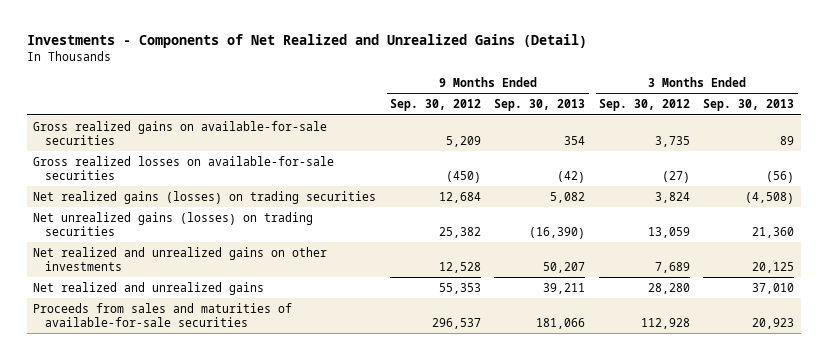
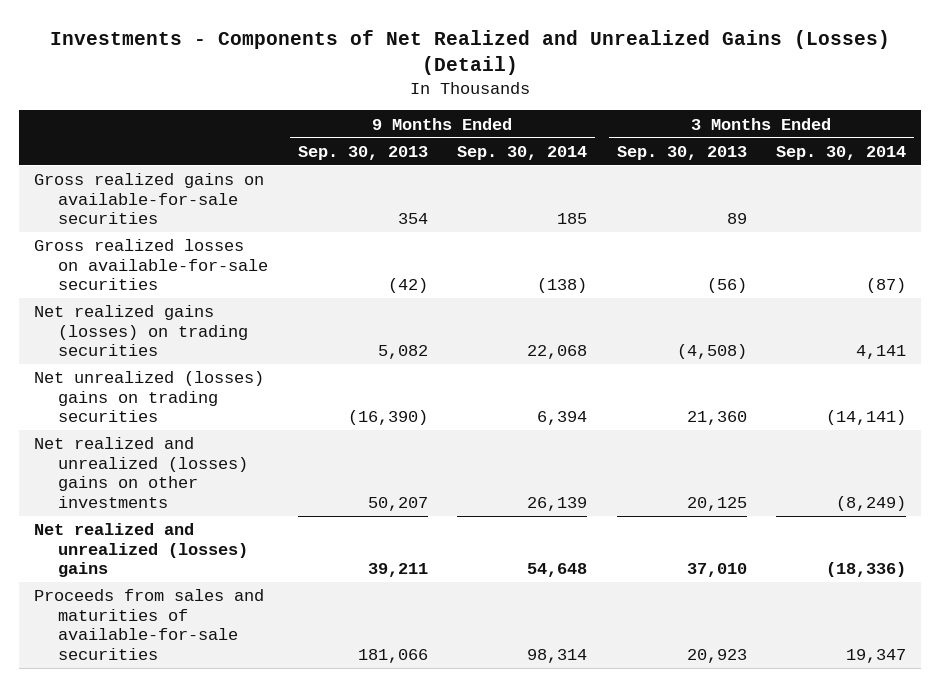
[26,33,587,48] Investments - Components of Net Realized and Unrealized Gains (Detail) -> [49,29,890,76] Investments - Components of Net Realized and Unrealized Gains (Losses) (Detail)
[389,99,481,112] Sep. 30, 2012 -> none
[598,99,690,112] Sep. 30, 2012 -> none
none -> [457,145,588,160] Sep. 30, 2014
none -> [776,145,907,160] Sep. 30, 2014
[33,211,314,236] Net unrealized gains (losses) on trading securities -> [33,371,264,423] Net unrealized (losses) gains on trading securities
[33,246,328,271] Net realized and unrealized gains on other investments -> [33,437,249,508] Net realized and unrealized (losses) gains on other investments
[33,281,265,295] Net realized and unrealized gains -> [33,523,249,578] Net realized and unrealized (losses) gains

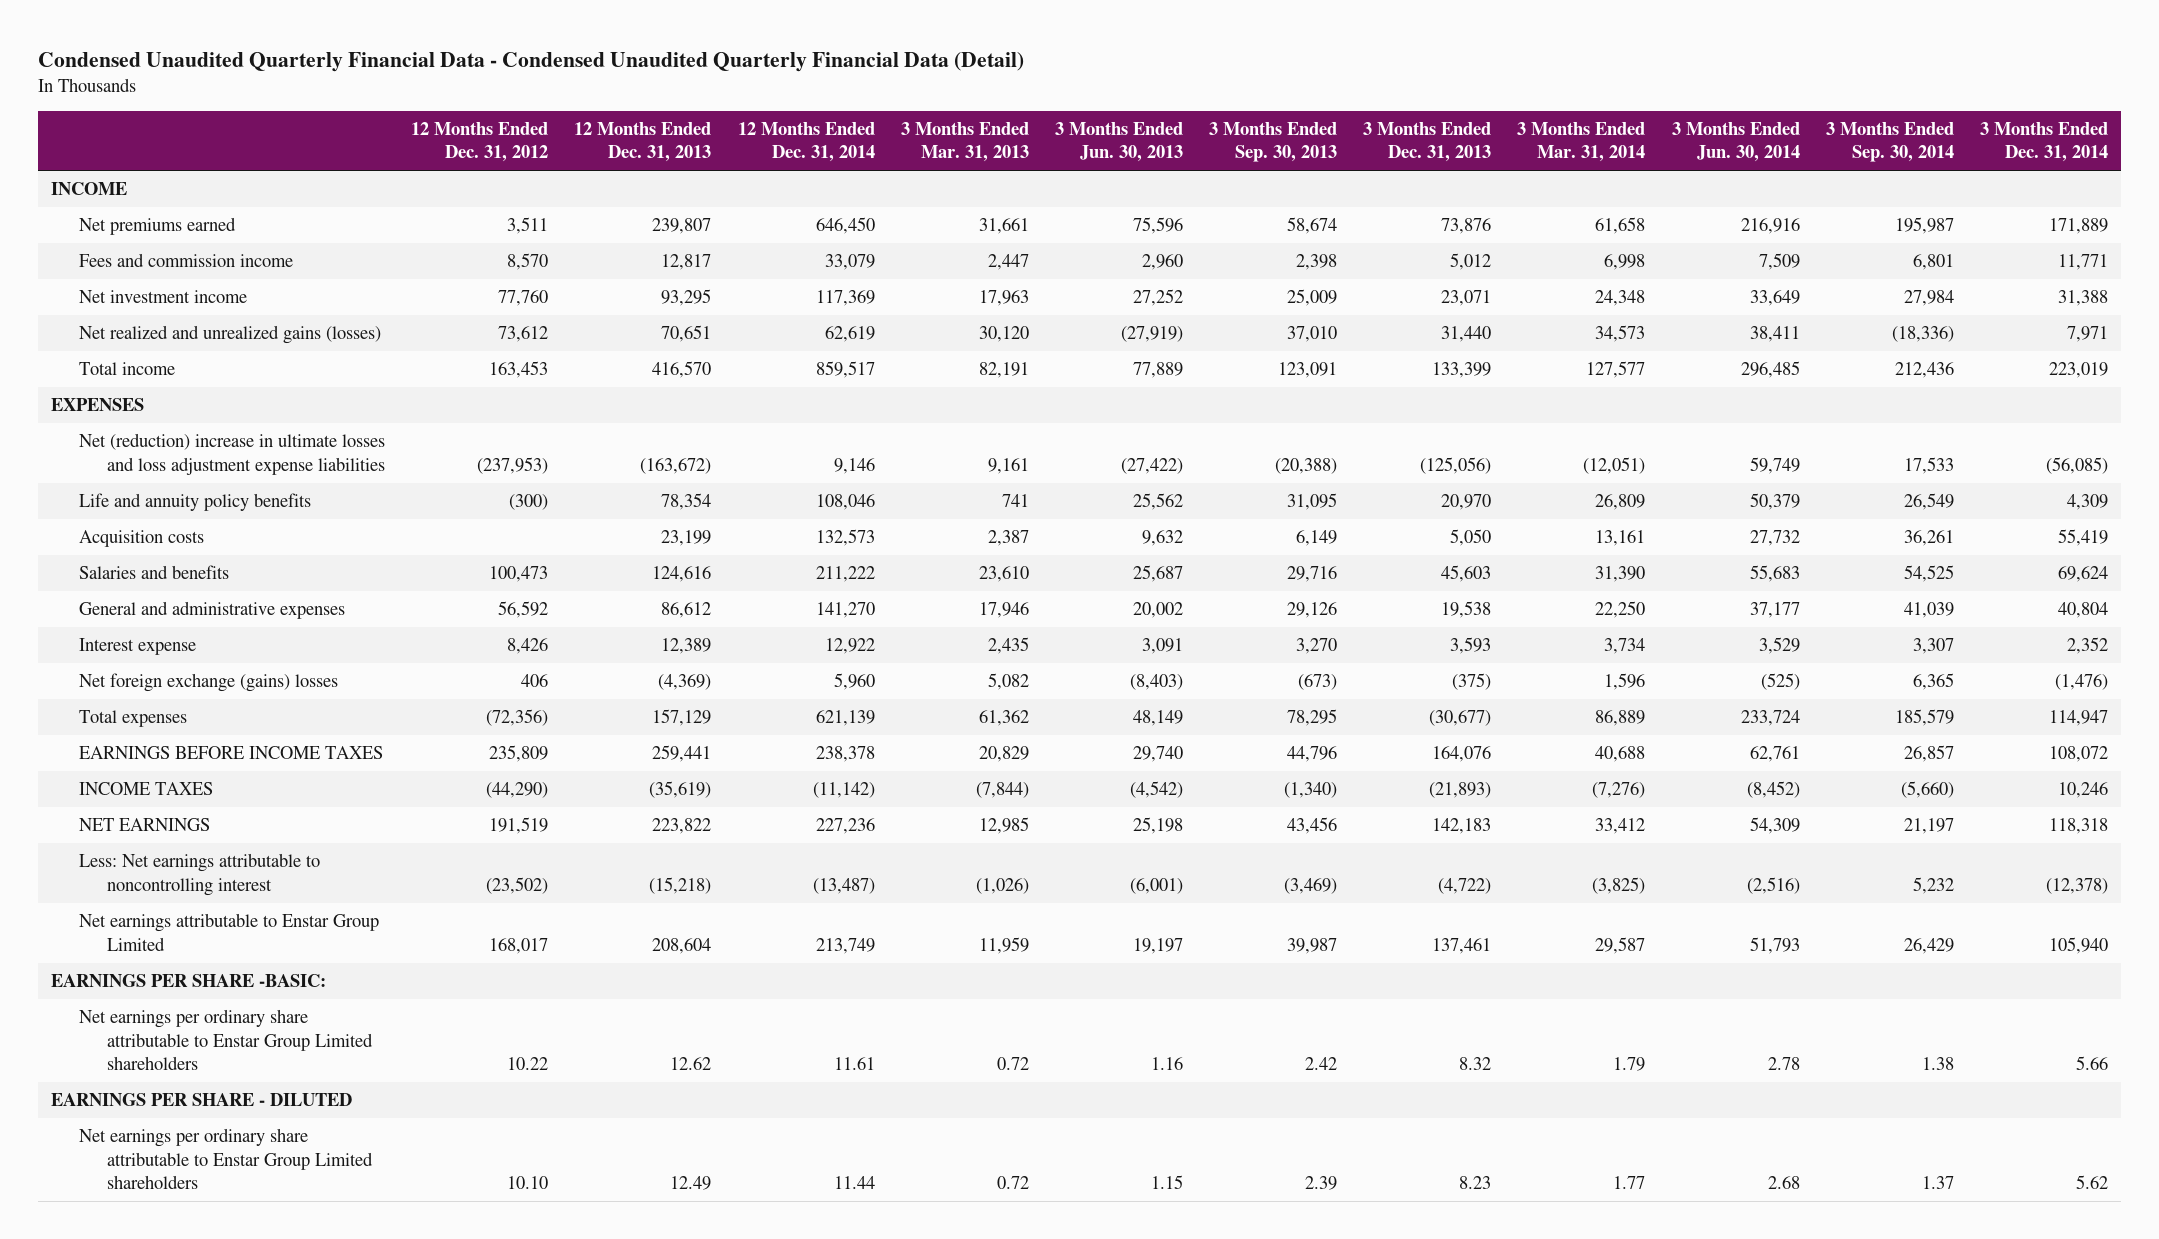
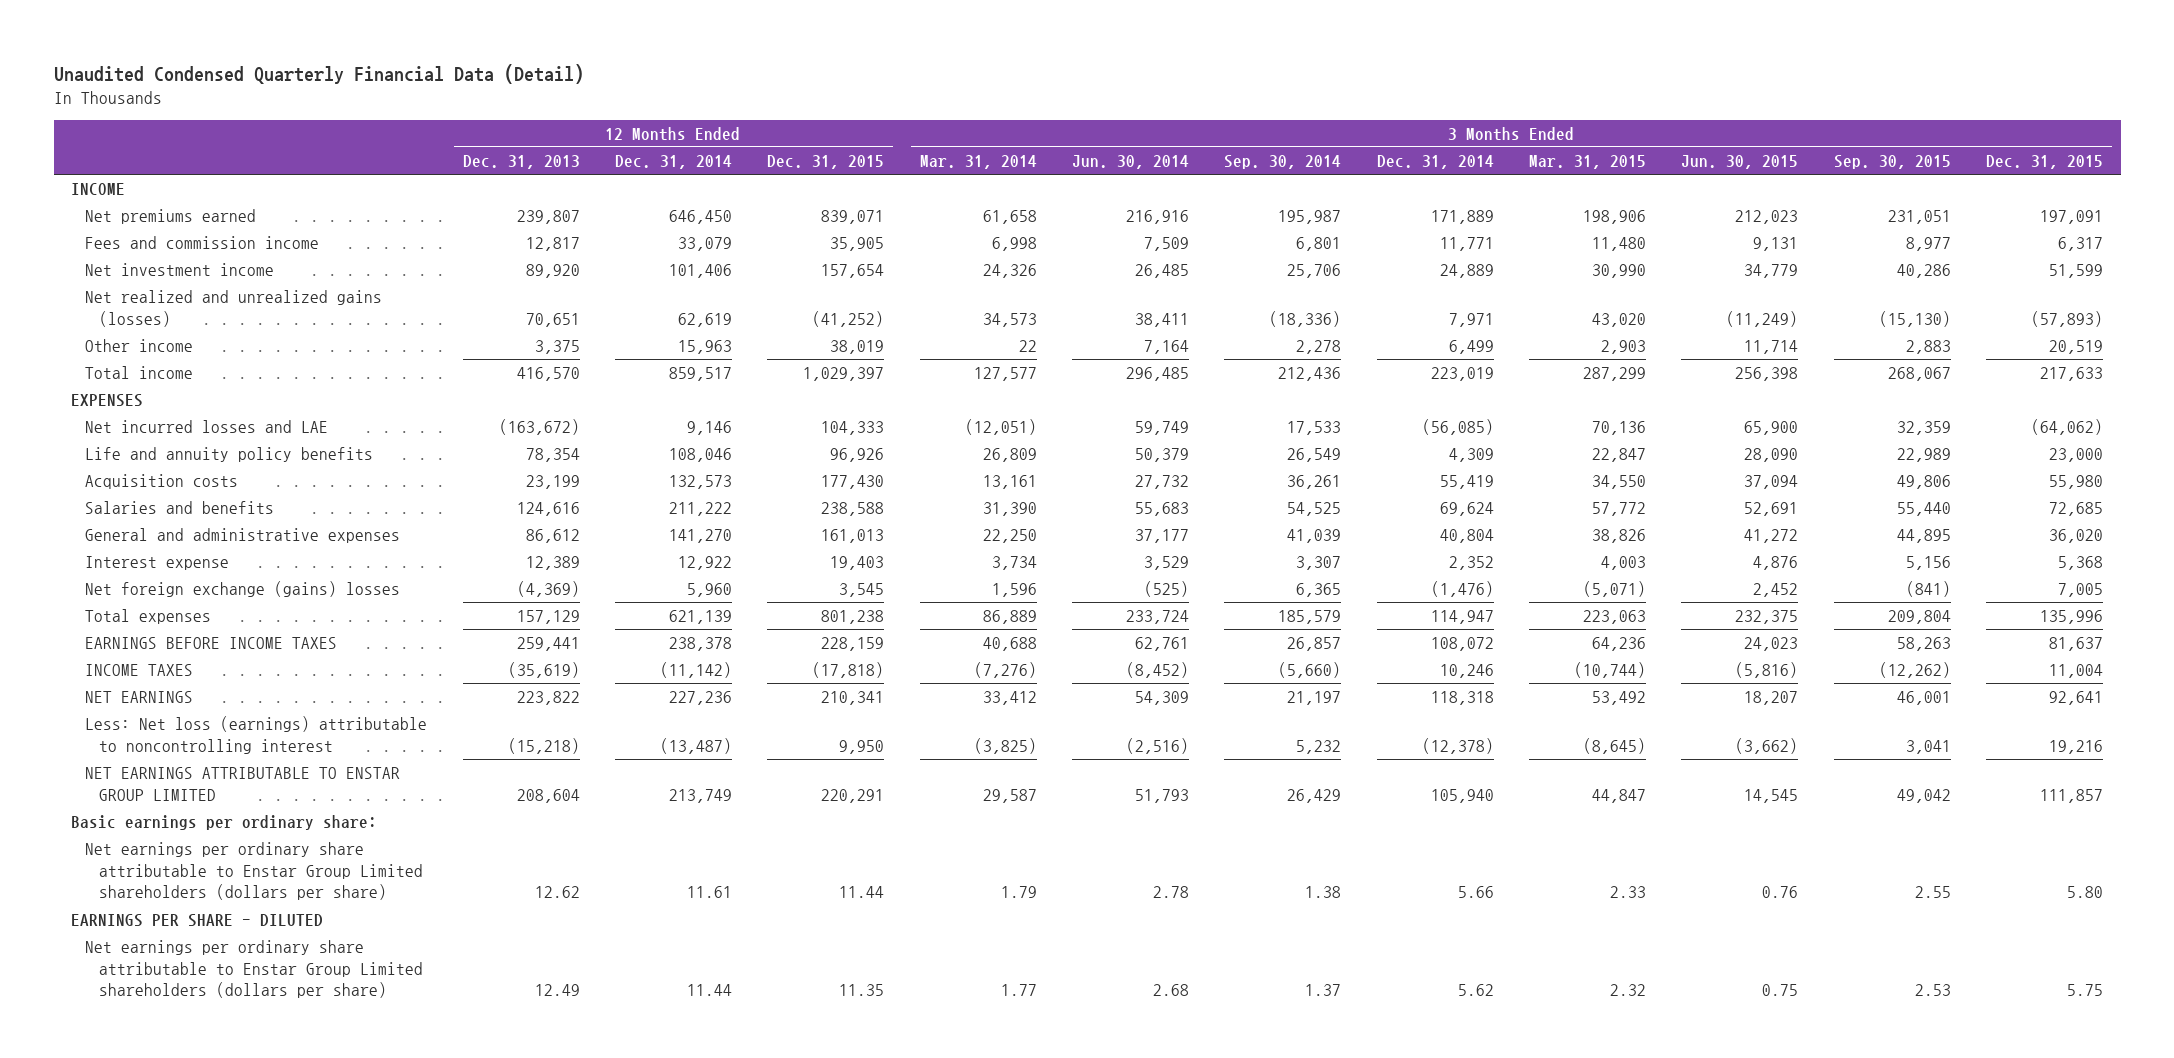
[38,51,1025,72] Condensed Unaudited Quarterly Financial Data - Condensed Unaudited Quarterly Financial Data (Detail) -> [53,63,584,84] Unaudited Condensed Quarterly Financial Data (Detail)
[411,121,549,163] 12 Months Ended Dec. 31, 2012 -> none
[900,121,1029,163] 3 Months Ended Mar. 31, 2013 -> none
[1054,121,1183,163] 3 Months Ended Jun. 30, 2013 -> none
[1209,121,1338,163] 3 Months Ended Sep. 30, 2013 -> none
[1363,121,1492,163] 3 Months Ended Dec. 31, 2013 -> none
none -> [767,155,885,170] Dec. 31, 2015
none -> [1528,155,1646,170] Mar. 31, 2015
none -> [1681,155,1799,170] Jun. 30, 2015
none -> [1833,155,1951,170] Sep. 30, 2015
none -> [1986,155,2104,170] Dec. 31, 2015
[661,289,712,307] 93,295 -> [525,264,580,279] 89,920
[815,290,875,307] 117,369 -> [668,264,732,279] 101,406
[1595,290,1646,307] 24,348 -> [982,264,1037,279] 24,326
[1749,290,1800,307] 33,649 -> [1134,264,1189,279] 26,485
[1903,290,1954,307] 27,984 -> [1287,264,1342,279] 25,706
[2057,290,2108,307] 31,388 -> [1439,264,1494,279] 24,889
none -> [85,339,194,353] Other income
[79,433,386,475] Net (reduction) increase in ultimate losses and loss adjustment expense liabilities -> [85,420,329,434] Net incurred losses and LAE
[79,853,321,896] Less: Net earnings attributable to noncontrolling interest -> [85,716,428,754] Less: Net loss (earnings) attributable to noncontrolling interest
[79,913,380,951] Net earnings attributable to Enstar Group Limited -> [85,767,401,801] NET EARNINGS ATTRIBUTABLE TO ENSTAR GROUP LIMITED
[51,974,327,988] EARNINGS PER SHARE -BASIC: -> [71,815,378,831] Basic earnings per ordinary share:
[79,1009,373,1070] Net earnings per ordinary share attributable to Enstar Group Limited shareholders -> [85,842,424,901] Net earnings per ordinary share attributable to Enstar Group Limited shareholders (dollars per share)
[79,1128,373,1189] Net earnings per ordinary share attributable to Enstar Group Limited shareholders -> [85,940,424,999] Net earnings per ordinary share attributable to Enstar Group Limited shareholders (dollars per share)

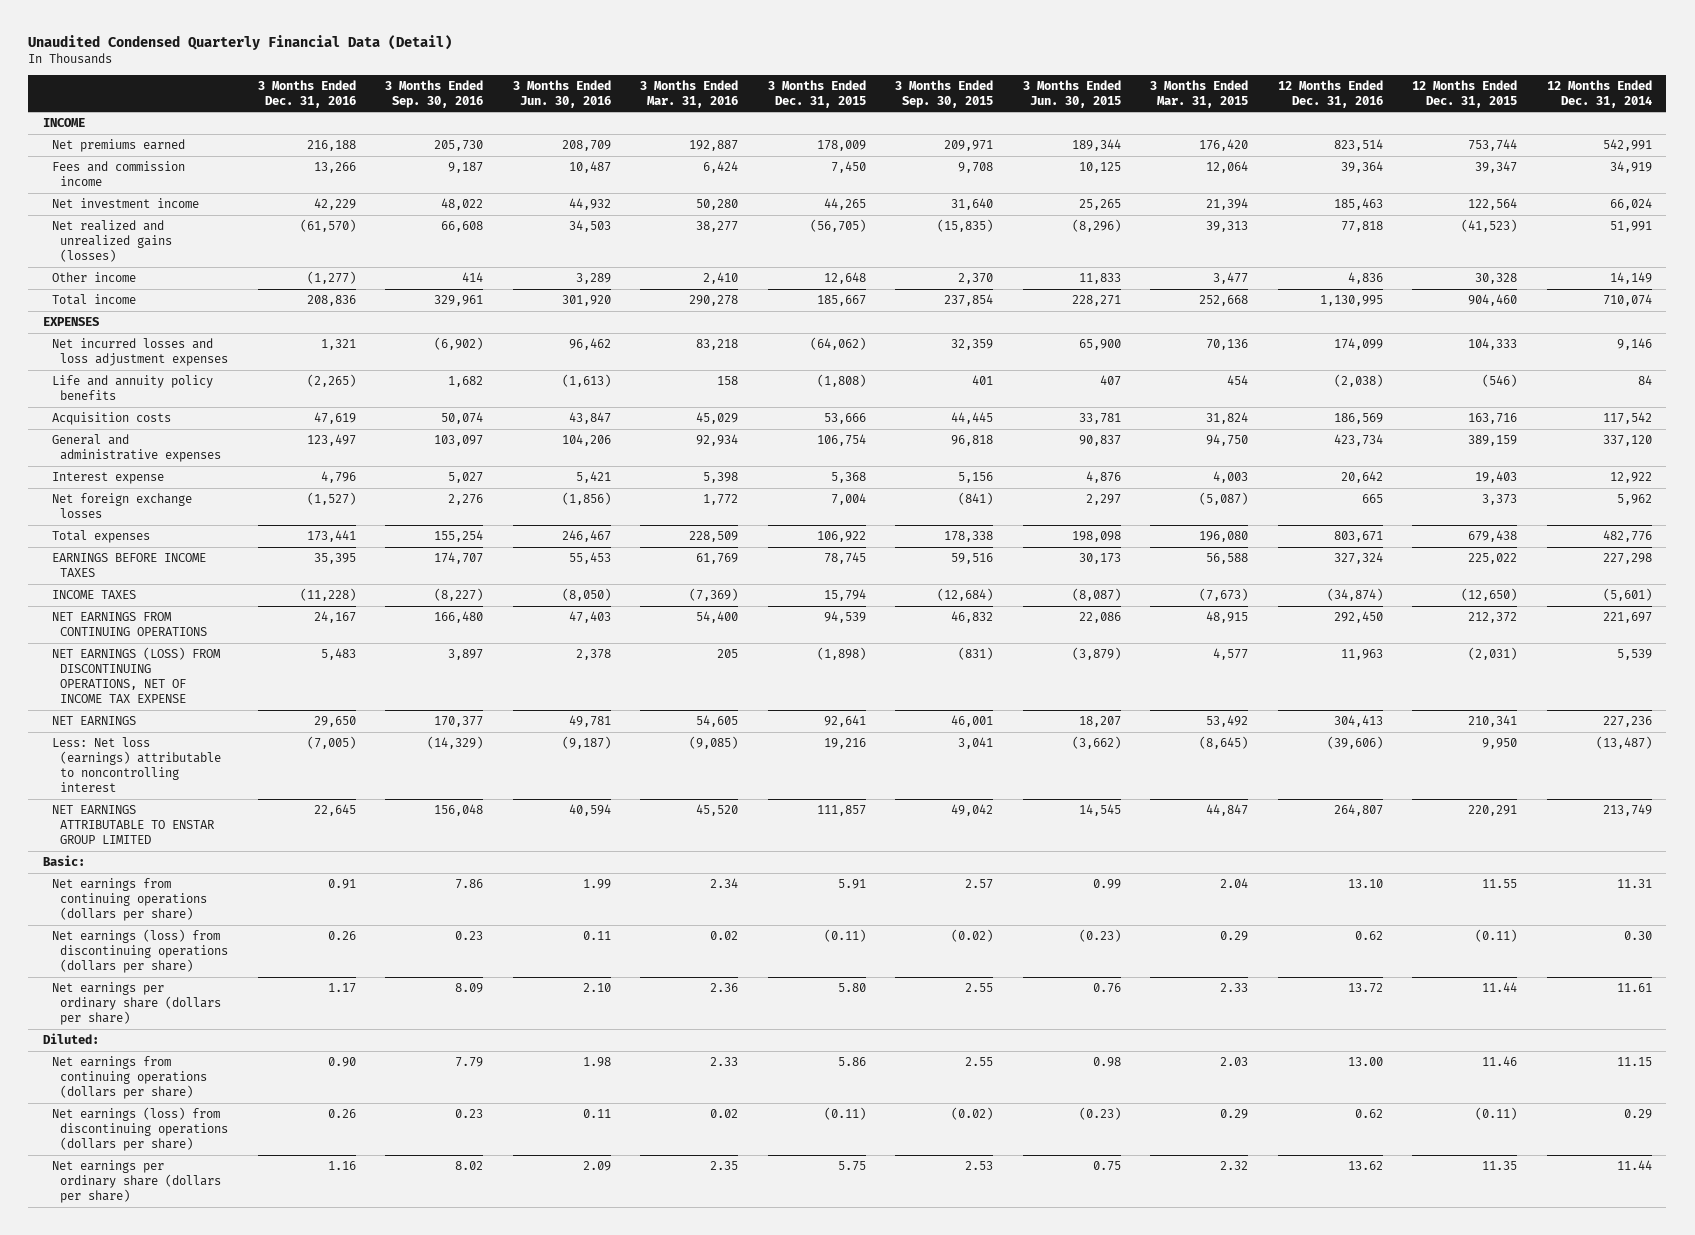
[462,155,580,170] Dec. 31, 2013 -> none
[919,155,1037,170] Mar. 31, 2014 -> none
[1071,155,1189,170] Jun. 30, 2014 -> none
[1224,155,1342,170] Sep. 30, 2014 -> none
[1376,155,1494,170] Dec. 31, 2014 -> none
none -> [257,79,356,108] 3 Months Ended Dec. 31, 2016
none -> [385,79,484,108] 3 Months Ended Sep. 30, 2016
none -> [512,79,611,108] 3 Months Ended Jun. 30, 2016
none -> [640,79,739,108] 3 Months Ended Mar. 31, 2016
none -> [1277,79,1383,108] 12 Months Ended Dec. 31, 2016
[668,210,732,225] 646,450 -> [1602,138,1652,151] 542,991
[821,210,885,225] 839,071 -> [1468,138,1518,151] 753,744
[1582,210,1646,225] 198,906 -> [1199,138,1249,151] 176,420
[1735,210,1799,225] 212,023 -> [1071,138,1121,151] 189,344
[1887,210,1951,225] 231,051 -> [944,139,994,151] 209,971
[2040,210,2104,225] 197,091 -> [816,139,866,151] 178,009
[677,237,732,252] 33,079 -> [1609,160,1652,173] 34,919
[830,237,885,252] 35,905 -> [1475,160,1518,173] 39,347
[1591,237,1646,252] 11,480 -> [1206,160,1249,173] 12,064
[1753,237,1799,252] 9,131 -> [1078,161,1121,173] 10,125
[1905,237,1951,252] 8,977 -> [958,161,994,173] 9,708
[2058,237,2104,252] 6,317 -> [830,160,866,173] 7,450
[668,264,732,279] 101,406 -> [1609,197,1652,210] 66,024
[821,264,885,279] 157,654 -> [1468,197,1518,210] 122,564
[1591,264,1646,279] 30,990 -> [1206,197,1249,210] 21,394
[1744,264,1799,279] 34,779 -> [1078,198,1121,210] 25,265
[1896,264,1951,279] 40,286 -> [951,197,994,210] 31,640
[2049,264,2104,279] 51,599 -> [823,197,866,210] 44,265
[677,312,732,327] 62,619 -> [1609,220,1652,232] 51,991
[812,310,885,327] (41,252) -> [1461,218,1518,232] (41,523)
[1591,312,1646,327] 43,020 -> [1206,220,1249,232] 39,313
[1726,310,1799,327] (11,249) -> [1071,218,1121,232] (8,296)
[1878,310,1951,327] (15,130) -> [937,218,994,232] (15,835)
[2031,310,2104,327] (57,893) -> [809,218,866,232] (56,705)
[677,340,732,355] 15,963 -> [1609,271,1652,284] 14,149
[830,340,885,355] 38,019 -> [1475,272,1518,284] 30,328
[1600,340,1646,355] 2,903 -> [1213,271,1249,284] 3,477
[1744,340,1799,355] 11,714 -> [1078,272,1121,284] 11,833
[1905,340,1951,355] 2,883 -> [958,272,994,284] 2,370
[2049,340,2104,355] 20,519 -> [823,271,866,284] 12,648
[668,367,732,382] 859,517 -> [1602,293,1652,306] 710,074
[803,367,885,382] 1,029,397 -> [1468,293,1518,306] 904,460
[1582,367,1646,382] 287,299 -> [1199,294,1249,306] 252,668
[1735,367,1799,382] 256,398 -> [1071,294,1121,306] 228,271
[1887,367,1951,382] 268,067 -> [944,293,994,306] 237,854
[2040,367,2104,382] 217,633 -> [816,294,866,306] 185,667
[85,501,275,515] Salaries and benefits -> none
[85,420,329,434] Net incurred losses and LAE -> [51,337,229,366] Net incurred losses and loss adjustment expenses
[668,448,732,463] 108,046 -> [1637,374,1652,385] 84
[830,448,885,463] 96,926 -> [1482,373,1518,387] (546)
[1591,448,1646,463] 22,847 -> [1227,374,1249,385] 454
[1744,448,1799,463] 28,090 -> [1099,374,1121,386] 407
[1896,448,1951,463] 22,989 -> [972,374,994,385] 401
[2049,448,2104,463] 23,000 -> [816,373,866,387] (1,808)
[668,475,732,490] 132,573 -> [1602,411,1652,424] 117,542
[821,475,885,490] 177,430 -> [1468,412,1518,424] 163,716
[1591,475,1646,490] 34,550 -> [1206,411,1249,424] 31,824
[1744,475,1799,490] 37,094 -> [1078,412,1121,424] 33,781
[1896,475,1951,490] 49,806 -> [951,411,994,424] 44,445
[2049,475,2104,490] 55,980 -> [823,412,866,424] 53,666
[668,529,732,544] 141,270 -> [1602,434,1652,446] 337,120
[821,529,885,544] 161,013 -> [1468,434,1518,446] 389,159
[1591,529,1646,544] 38,826 -> [1206,433,1249,446] 94,750
[1744,529,1799,544] 41,272 -> [1078,434,1121,446] 90,837
[1896,529,1951,544] 44,895 -> [951,434,994,446] 96,818
[2049,529,2104,544] 36,020 -> [816,433,866,446] 106,754
[85,581,401,598] Net foreign exchange (gains) losses -> [51,492,192,518] Net foreign exchange losses
[686,583,732,598] 5,960 -> [1616,493,1652,505] 5,962
[839,583,885,598] 3,545 -> [1482,493,1518,505] 3,373
[1582,581,1646,598] (5,071) -> [1199,491,1249,505] (5,087)
[1753,583,1799,598] 2,452 -> [1085,493,1121,505] 2,297
[2058,583,2104,598] 7,005 -> [830,492,866,505] 7,004
[668,610,732,625] 621,139 -> [1602,529,1652,542] 482,776
[821,610,885,625] 801,238 -> [1468,529,1518,542] 679,438
[1582,610,1646,625] 223,063 -> [1199,530,1249,542] 196,080
[1735,610,1799,625] 232,375 -> [1071,530,1121,542] 198,098
[1887,610,1951,625] 209,804 -> [944,530,994,542] 178,338
[2040,610,2104,625] 135,996 -> [816,530,866,542] 106,922
[668,637,732,652] 238,378 -> [1602,552,1652,564] 227,298
[821,637,885,652] 228,159 -> [1468,552,1518,564] 225,022
[1591,637,1646,652] 64,236 -> [1206,552,1249,564] 56,588
[1744,637,1799,652] 24,023 -> [1078,552,1121,564] 30,173
[1896,637,1951,652] 58,263 -> [951,552,994,564] 59,516
[2049,637,2104,652] 81,637 -> [823,551,866,564] 78,745
[659,662,732,679] (11,142) -> [1602,587,1652,601] (5,601)
[812,662,885,679] (17,818) -> [1461,587,1518,601] (12,650)
[1573,662,1646,679] (10,744) -> [1199,587,1249,601] (7,673)
[1735,662,1799,679] (5,816) -> [1071,587,1121,601] (8,087)
[1878,662,1951,679] (12,262) -> [937,587,994,601] (12,684)
[2049,664,2104,679] 11,004 -> [823,588,866,601] 15,794
none -> [51,611,208,636] NET EARNINGS FROM CONTINUING OPERATIONS
none -> [51,646,221,704] NET EARNINGS (LOSS) FROM DISCONTINUING OPERATIONS, NET OF INCOME TAX EXPENSE
[71,815,378,831] Basic earnings per ordinary share: -> [43,854,86,866] Basic:
none -> [51,877,208,922] Net earnings from continuing operations (dollars per share)
none -> [51,928,229,974] Net earnings (loss) from discontinuing operations (dollars per share)
[85,842,424,901] Net earnings per ordinary share attributable to Enstar Group Limited shareholders (dollars per share) -> [51,981,222,1026] Net earnings per ordinary share (dollars per share)
[71,914,324,928] EARNINGS PER SHARE - DILUTED -> [43,1032,100,1044] Diluted:
none -> [51,1055,208,1100] Net earnings from continuing operations (dollars per share)
none -> [51,1106,229,1152] Net earnings (loss) from discontinuing operations (dollars per share)
[85,940,424,999] Net earnings per ordinary share attributable to Enstar Group Limited shareholders (dollars per share) -> [51,1159,222,1204] Net earnings per ordinary share (dollars per share)

